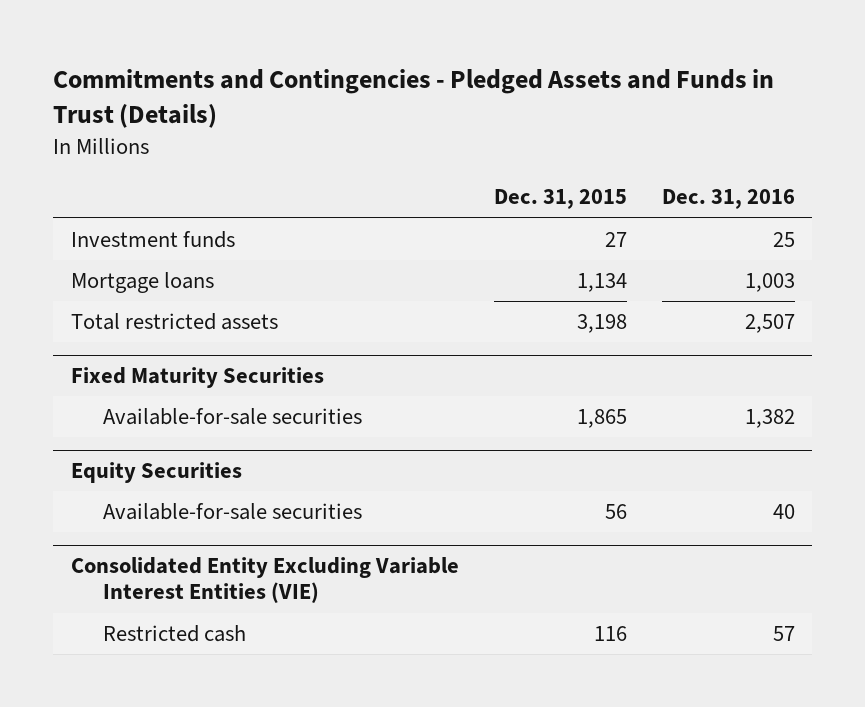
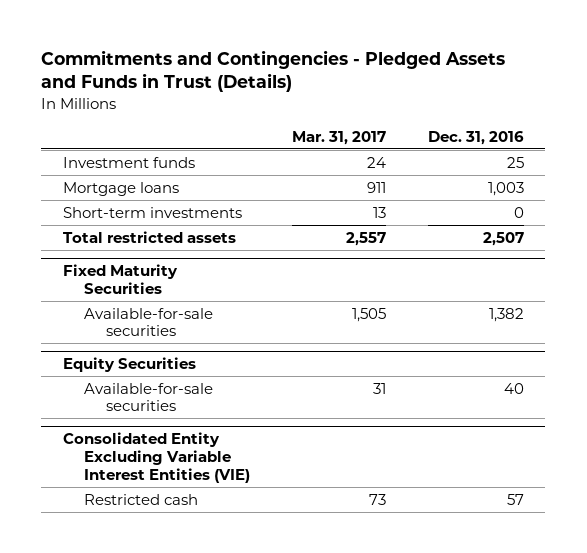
[493,189,627,210] Dec. 31, 2015 -> none
none -> [292,130,387,145] Mar. 31, 2017
none -> [62,206,242,218] Short-term investments

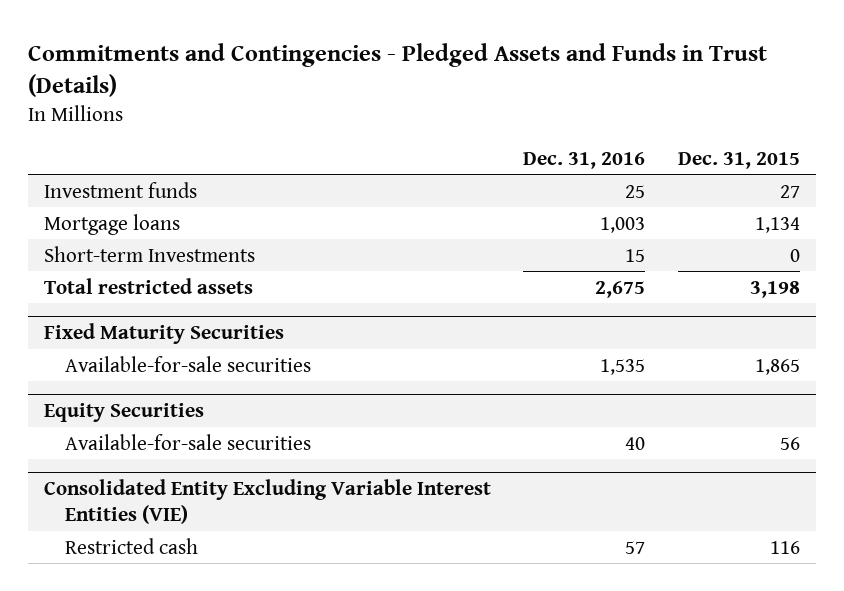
[292,130,387,145] Mar. 31, 2017 -> none
none -> [677,151,800,169] Dec. 31, 2015
[62,206,242,218] Short-term investments -> [44,245,256,262] Short-term Investments
[514,206,525,218] 0 -> [625,248,646,262] 15
[483,231,525,246] 2,507 -> [595,280,646,298] 2,675
[489,307,525,322] 1,382 -> [600,358,646,375] 1,535

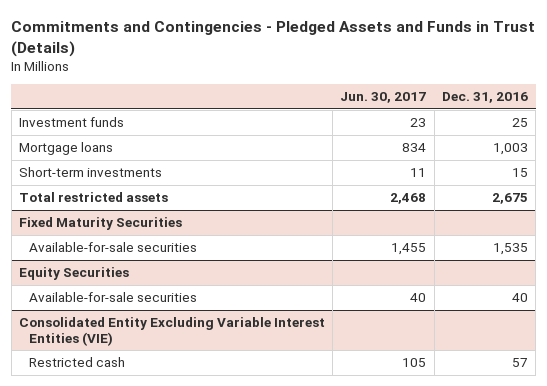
[677,151,800,169] Dec. 31, 2015 -> none
none -> [340,92,427,104] Jun. 30, 2017
[44,245,256,262] Short-term Investments -> [18,167,162,178] Short-term investments

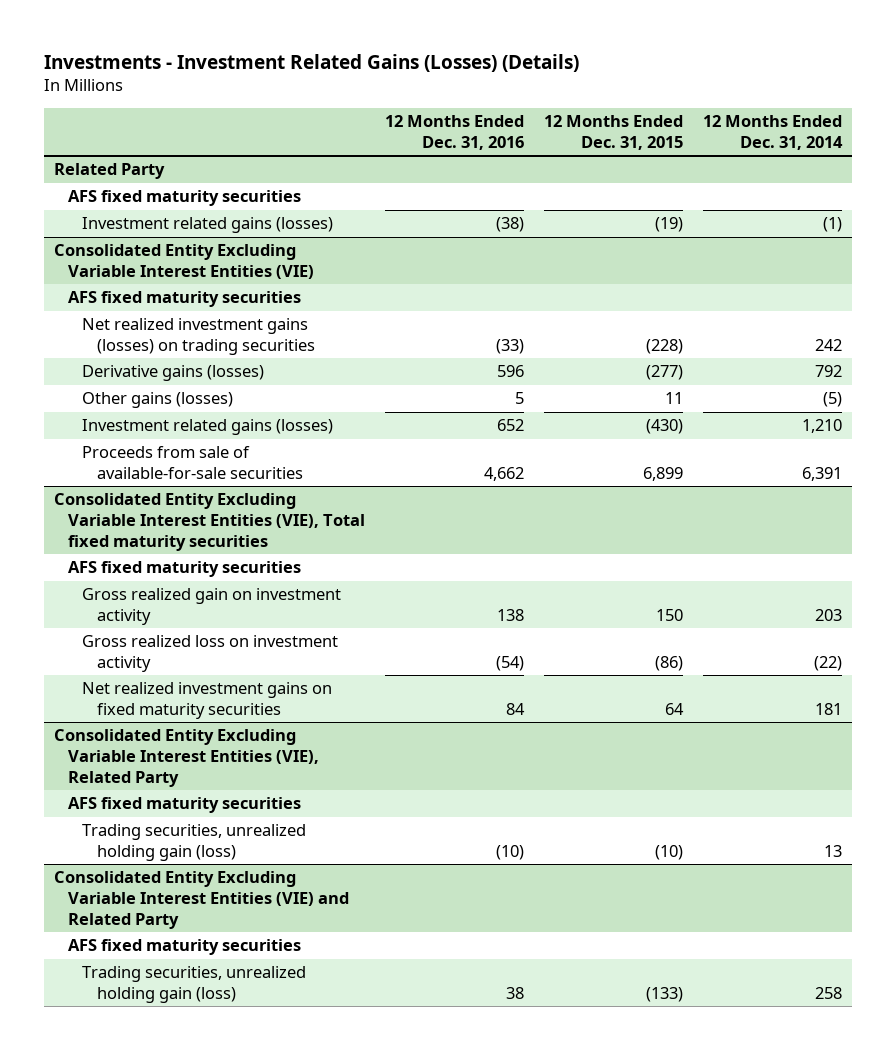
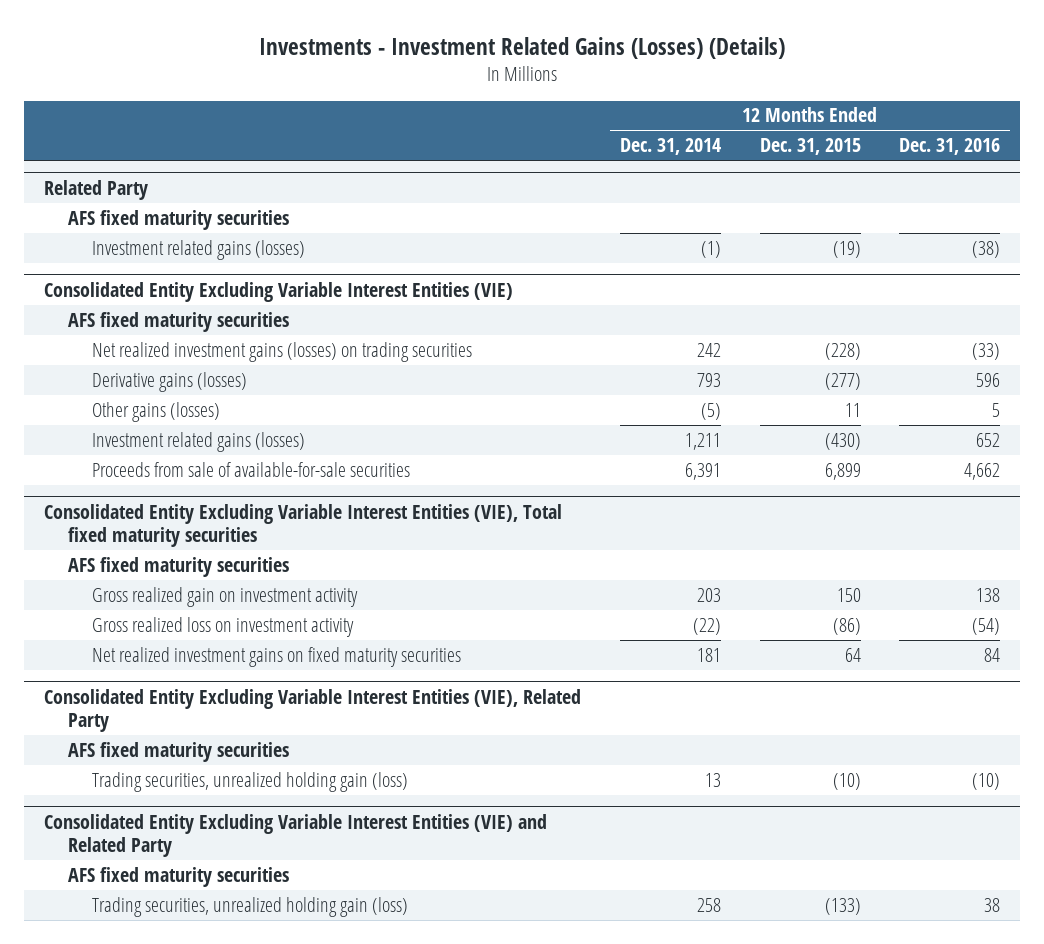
[814,365,842,378] 792 -> [696,372,721,387] 793
[801,419,842,434] 1,210 -> [684,432,721,450] 1,211

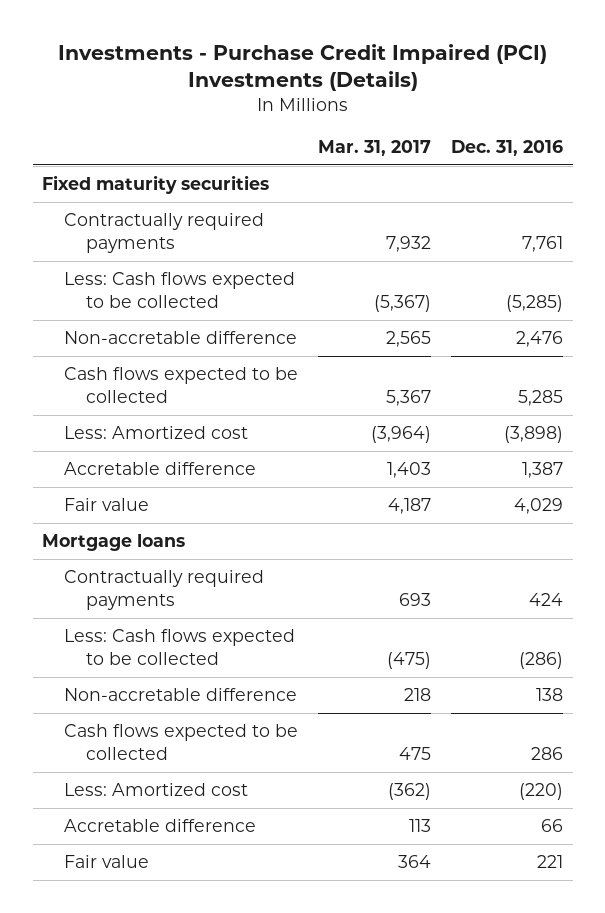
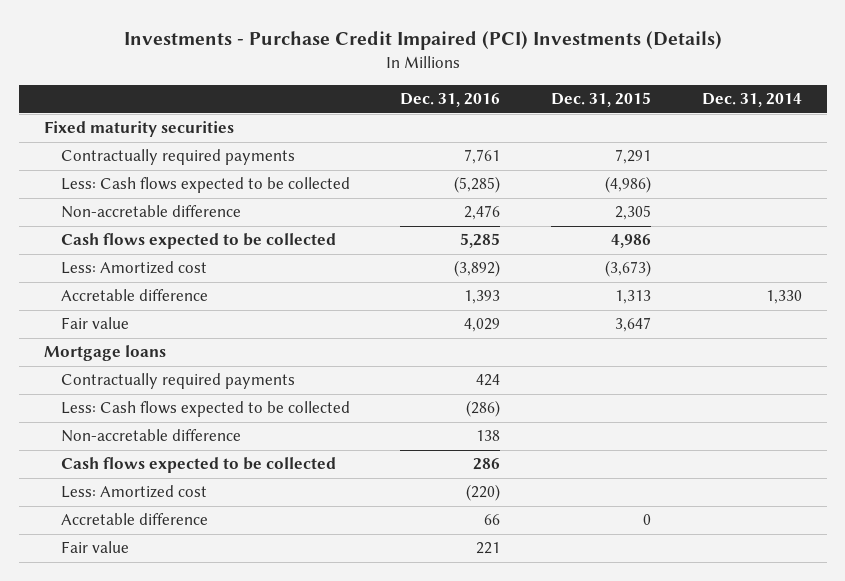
[318,139,432,156] Mar. 31, 2017 -> none
none -> [550,92,651,108] Dec. 31, 2015
none -> [701,93,802,108] Dec. 31, 2014
[503,426,563,444] (3,898) -> [454,260,501,278] (3,892)
[521,462,563,479] 1,387 -> [464,290,501,305] 1,393

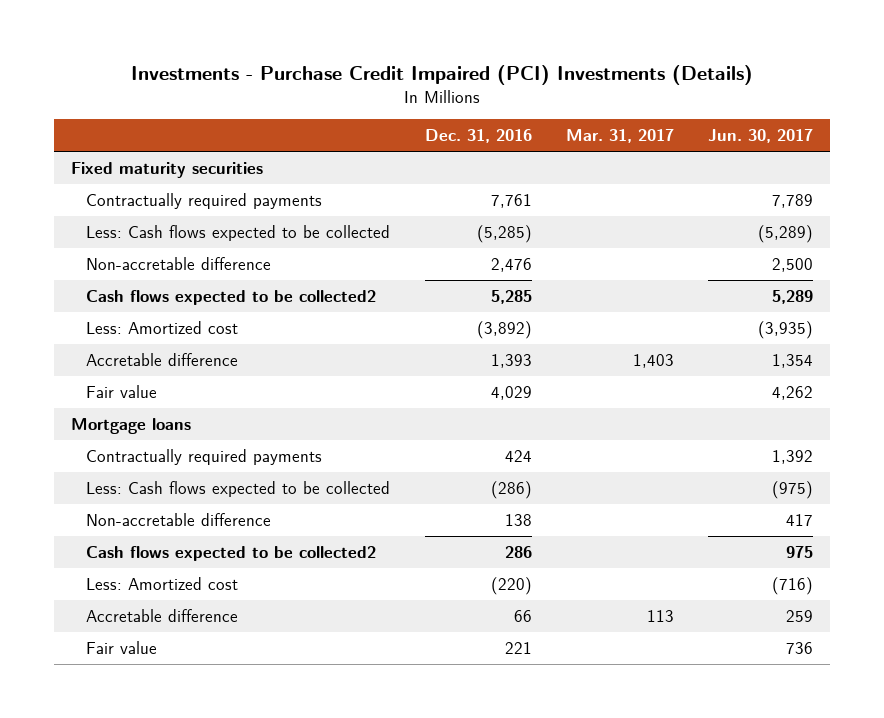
[550,92,651,108] Dec. 31, 2015 -> none
[701,93,802,108] Dec. 31, 2014 -> none
none -> [565,129,674,144] Mar. 31, 2017
none -> [707,129,813,144] Jun. 30, 2017
[60,233,336,250] Cash flows expected to be collected -> [86,289,377,305] Cash flows expected to be collected2
[60,457,336,474] Cash flows expected to be collected -> [86,545,377,561] Cash flows expected to be collected2

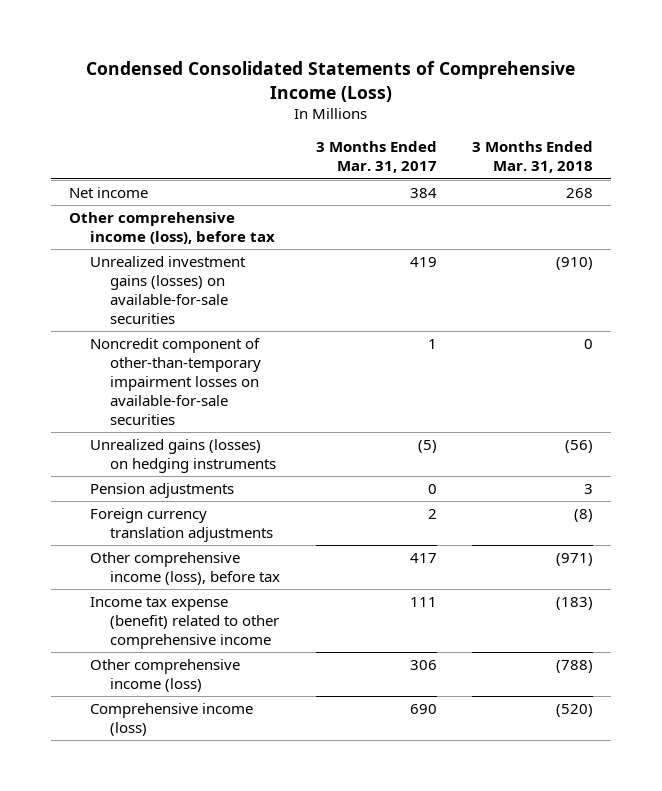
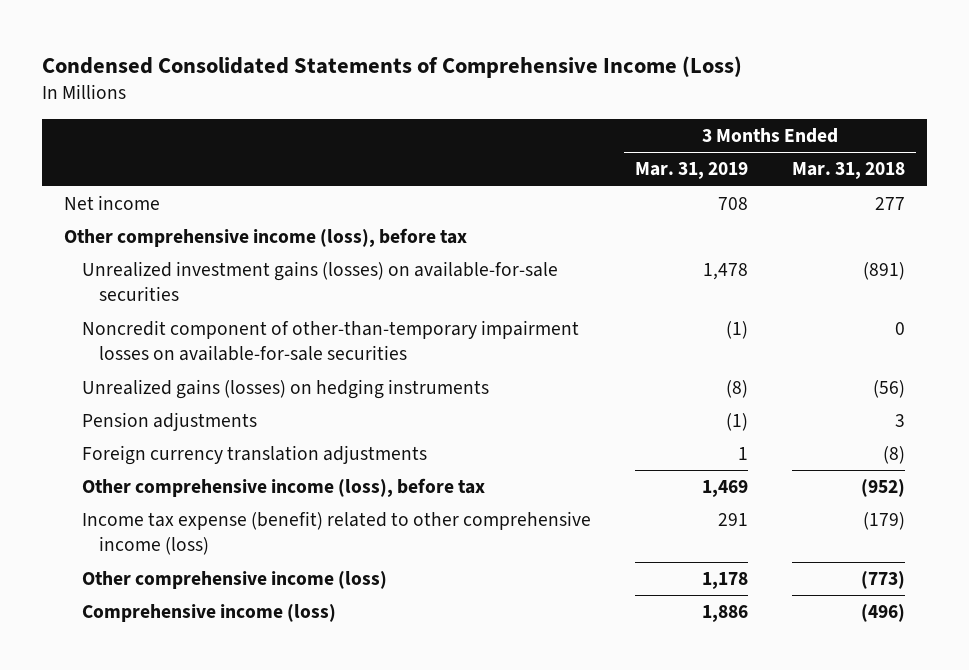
[315,141,437,174] 3 Months Ended Mar. 31, 2017 -> none
none -> [634,162,748,180] Mar. 31, 2019
[566,188,594,199] 268 -> [875,197,906,211] 277
[556,257,594,271] (910) -> [863,262,906,281] (891)
[556,553,594,567] (971) -> [861,479,906,498] (952)
[89,597,279,650] Income tax expense (benefit) related to other comprehensive income -> [81,511,591,556] Income tax expense (benefit) related to other comprehensive income (loss)
[556,597,594,611] (183) -> [863,512,906,531] (179)
[556,660,594,674] (788) -> [861,571,906,590] (773)
[556,704,594,718] (520) -> [861,604,906,623] (496)

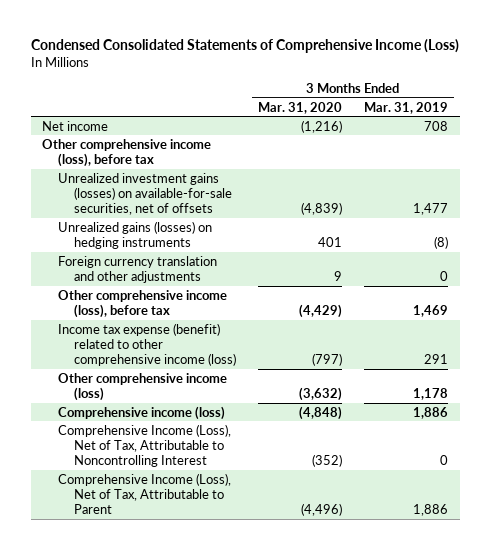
[792,162,906,180] Mar. 31, 2018 -> none
none -> [258,101,343,114] Mar. 31, 2020
[81,320,579,362] Noncredit component of other-than-temporary impairment losses on available-for-sale securities -> none
[81,261,558,302] Unrealized investment gains (losses) on available-for-sale securities -> [58,172,232,215] Unrealized investment gains (losses) on available-for-sale securities, net of offsets
[702,263,748,281] 1,478 -> [413,202,449,215] 1,477
[81,412,257,432] Pension adjustments -> none
[81,445,427,466] Foreign currency translation adjustments -> [58,255,218,283] Foreign currency translation and other adjustments
[737,447,748,461] 1 -> [440,270,449,281] 0
none -> [58,423,232,467] Comprehensive Income (Loss), Net of Tax, Attributable to Noncontrolling Interest
none -> [58,472,232,514] Comprehensive Income (Loss), Net of Tax, Attributable to Parent

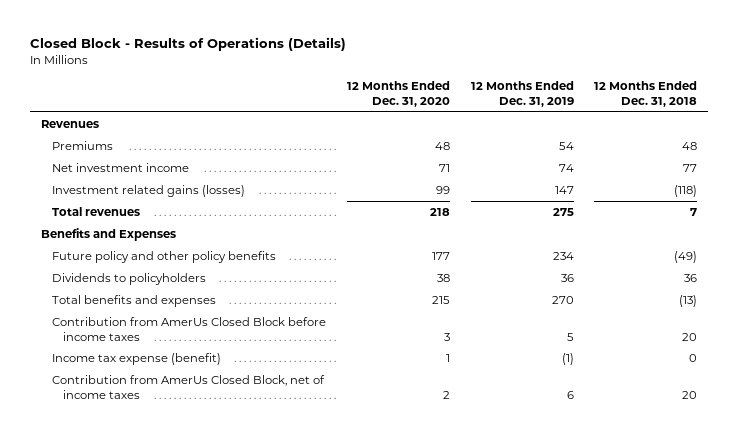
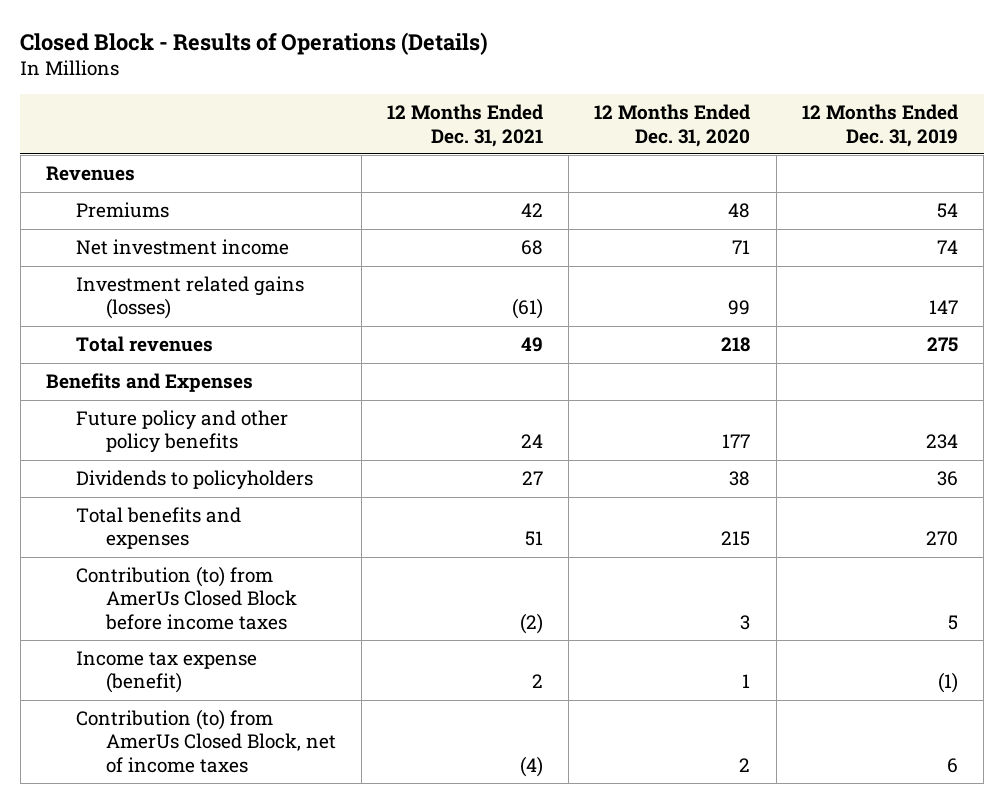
[594,81,698,107] 12 Months Ended Dec. 31, 2018 -> none
none -> [387,104,544,147] 12 Months Ended Dec. 31, 2021
[51,317,326,341] Contribution from AmerUs Closed Block before income taxes -> [75,566,297,630] Contribution (to) from AmerUs Closed Block before income taxes
[51,375,325,399] Contribution from AmerUs Closed Block, net of income taxes -> [75,709,336,773] Contribution (to) from AmerUs Closed Block, net of income taxes

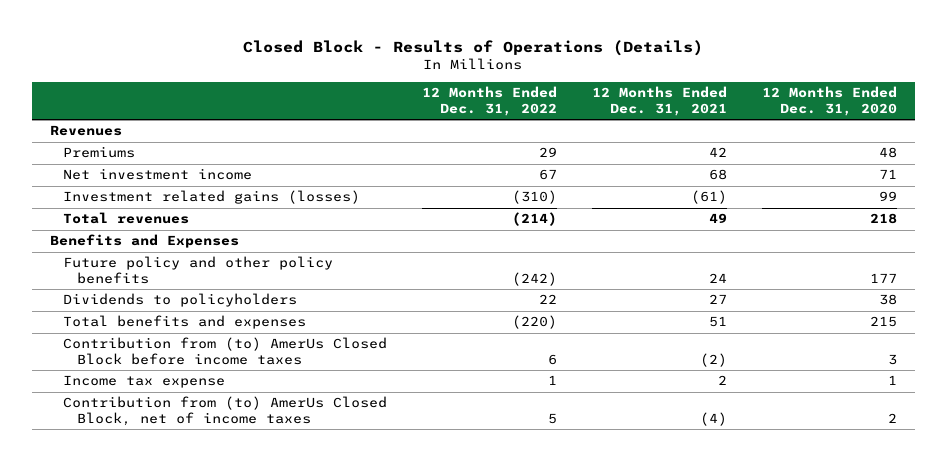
[801,104,958,147] 12 Months Ended Dec. 31, 2019 -> none
none -> [422,86,558,116] 12 Months Ended Dec. 31, 2022
[75,566,297,630] Contribution (to) from AmerUs Closed Block before income taxes -> [63,337,388,365] Contribution from (to) AmerUs Closed Block before income taxes
[75,651,257,694] Income tax expense (benefit) -> [63,375,226,389] Income tax expense
[75,709,336,773] Contribution (to) from AmerUs Closed Block, net of income taxes -> [63,396,388,426] Contribution from (to) AmerUs Closed Block, net of income taxes

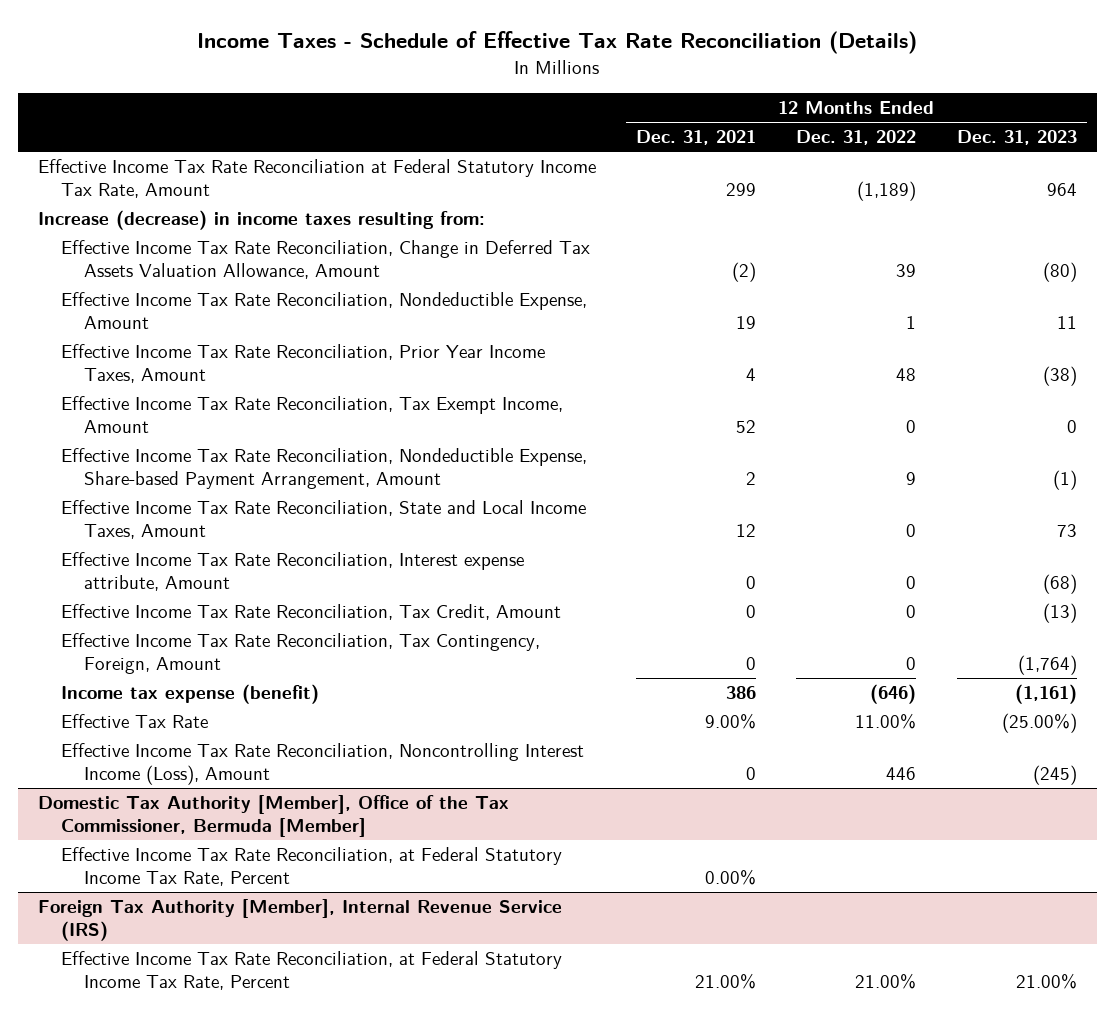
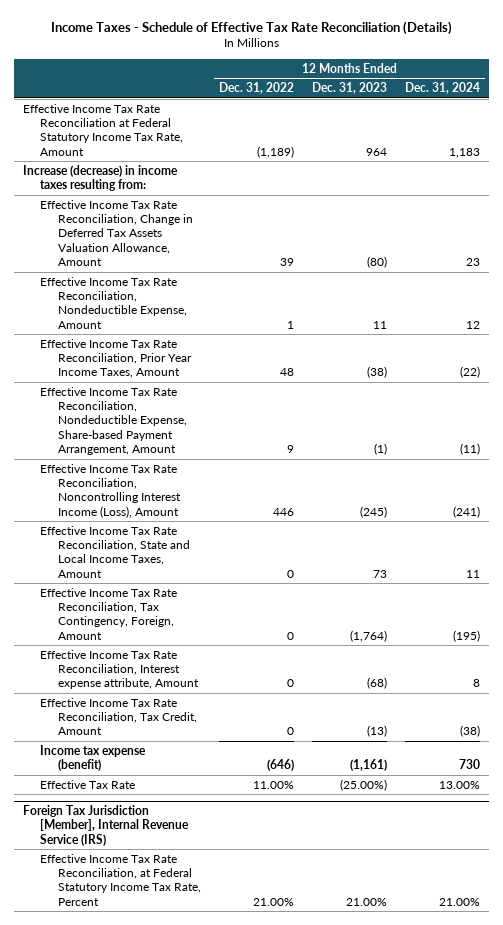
[636,130,757,146] Dec. 31, 2021 -> none
none -> [405,82,481,95] Dec. 31, 2024
[61,396,564,433] Effective Income Tax Rate Reconciliation, Tax Exempt Income, Amount -> none
[61,743,585,785] Effective Income Tax Rate Reconciliation, Noncontrolling Interest Income (Loss), Amount -> [40,463,181,518] Effective Income Tax Rate Reconciliation, Noncontrolling Interest Income (Loss), Amount
[61,633,541,674] Effective Income Tax Rate Reconciliation, Tax Contingency, Foreign, Amount -> [40,587,178,640] Effective Income Tax Rate Reconciliation, Tax Contingency, Foreign, Amount
[38,795,510,837] Domestic Tax Authority [Member], Office of the Tax Commissioner, Bermuda [Member] -> none
[61,847,563,886] Effective Income Tax Rate Reconciliation, at Federal Statutory Income Tax Rate, Percent -> none
[38,899,563,941] Foreign Tax Authority [Member], Internal Revenue Service (IRS) -> [23,805,190,846] Foreign Tax Jurisdiction [Member], Internal Revenue Service (IRS)

